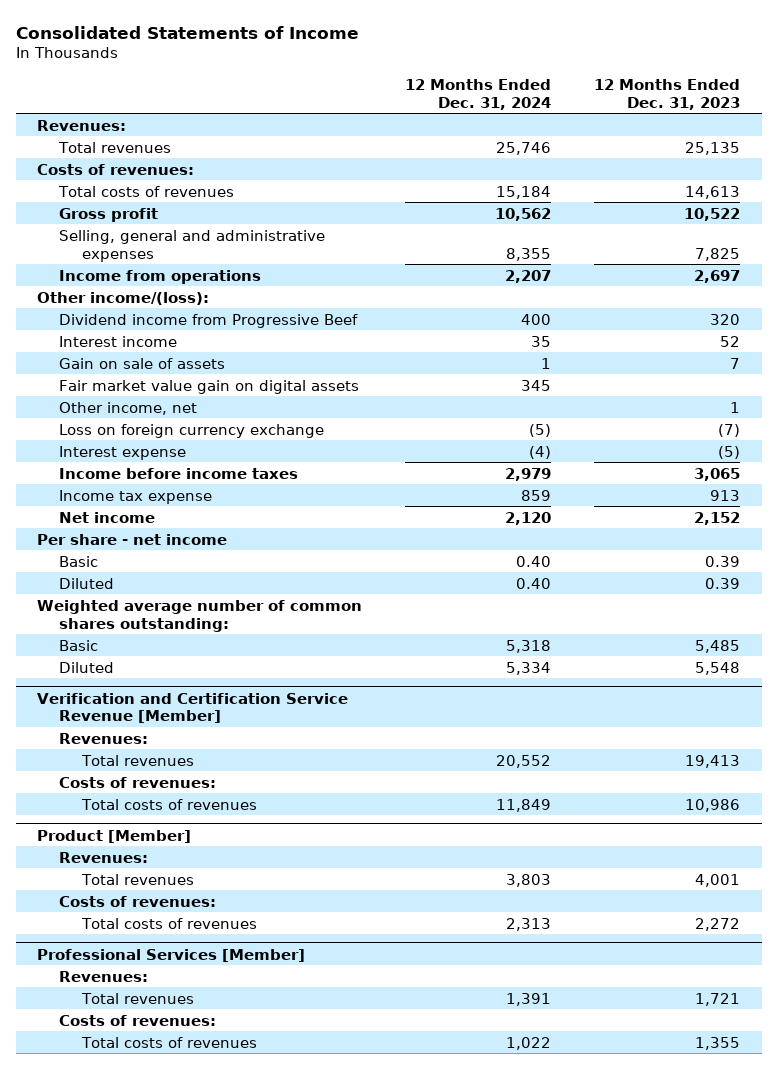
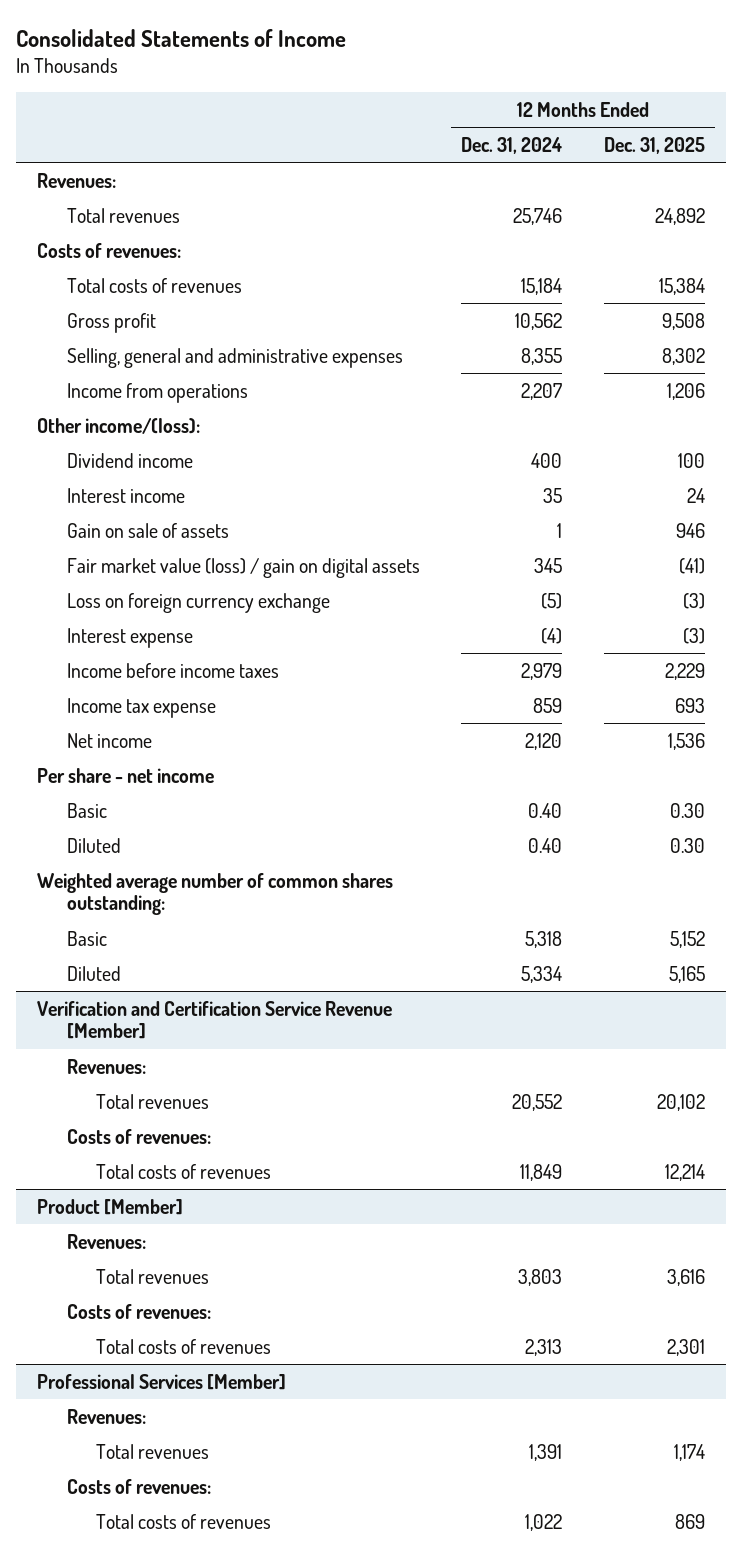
[594,78,741,110] 12 Months Ended Dec. 31, 2023 -> none
none -> [603,136,705,154] Dec. 31, 2025
[59,313,359,328] Dividend income from Progressive Beef -> [66,452,193,468] Dividend income
[59,401,198,415] Other income, net -> none
[59,379,360,394] Fair market value gain on digital assets -> [66,557,420,578] Fair market value (loss) / gain on digital assets

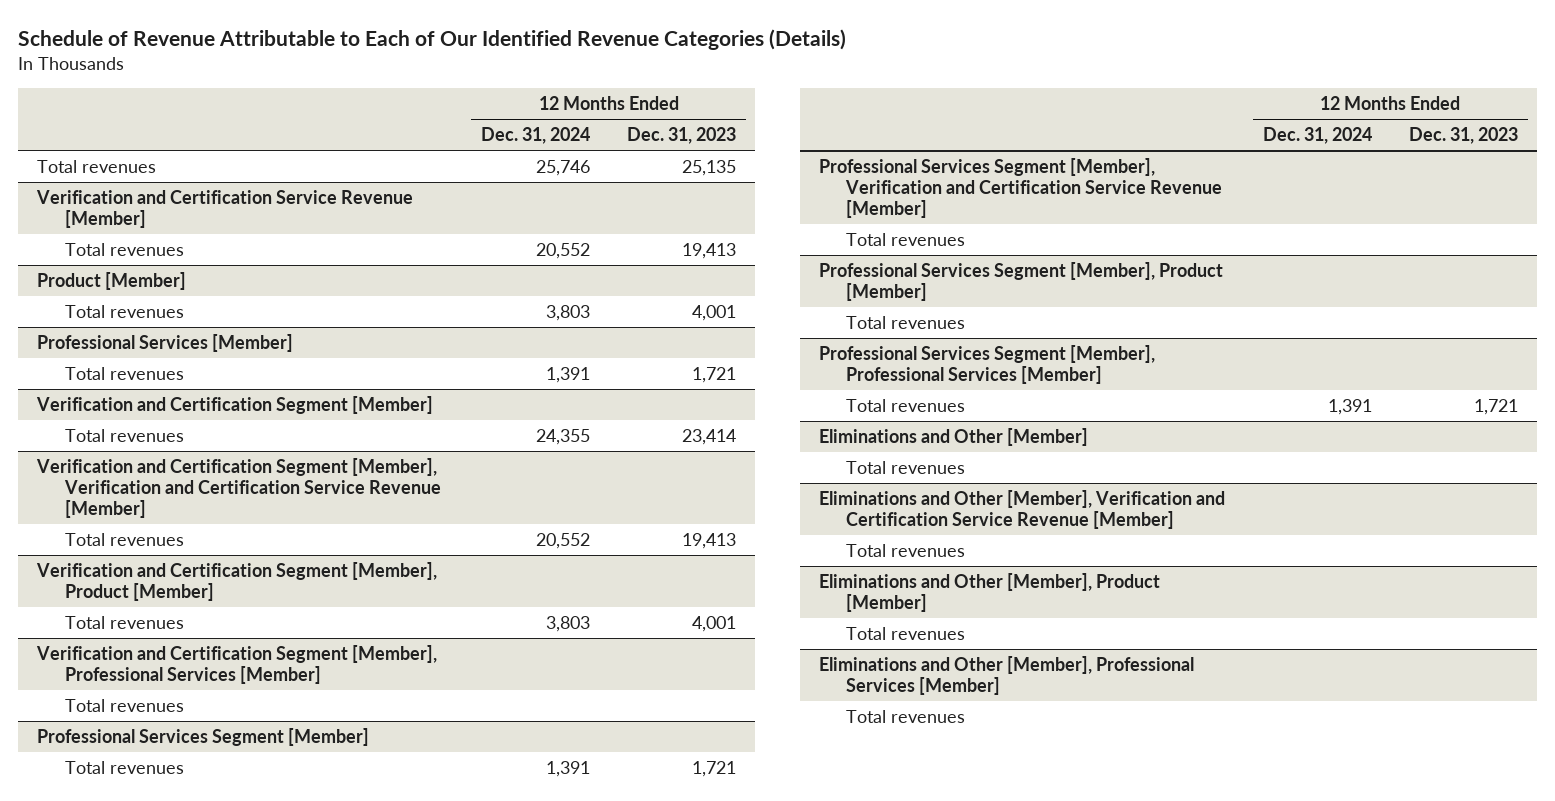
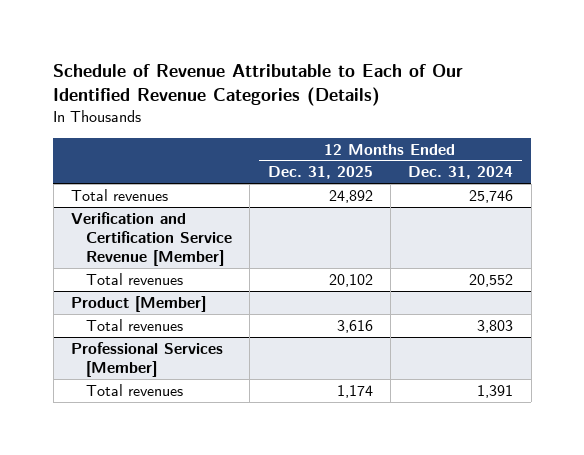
[627,127,737,145] Dec. 31, 2023 -> none
none -> [267,166,373,180] Dec. 31, 2025
[36,395,434,414] Verification and Certification Segment [Member] -> none
[64,428,184,442] Total revenues -> none
[36,457,441,518] Verification and Certification Segment [Member], Verification and Certification Service Revenue [Member] -> none
[64,532,184,546] Total revenues -> none
[36,561,438,601] Verification and Certification Segment [Member], Product [Member] -> none
[64,615,184,629] Total revenues -> none
[36,644,438,684] Verification and Certification Segment [Member], Professional Services [Member] -> none
[64,698,184,712] Total revenues -> none
[37,727,370,746] Professional Services Segment [Member] -> none
[64,760,184,774] Total revenues -> none
[818,157,1223,218] Professional Services Segment [Member], Verification and Certification Service Revenue [Member] -> none
[846,232,966,246] Total revenues -> none
[818,261,1223,301] Professional Services Segment [Member], Product [Member] -> none
[846,315,966,329] Total revenues -> none
[818,344,1155,384] Professional Services Segment [Member], Professional Services [Member] -> none
[846,398,966,412] Total revenues -> none
[818,427,1088,446] Eliminations and Other [Member] -> none
[846,460,966,474] Total revenues -> none
[818,489,1225,529] Eliminations and Other [Member], Verification and Certification Service Revenue [Member] -> none
[846,543,966,557] Total revenues -> none
[818,572,1160,612] Eliminations and Other [Member], Product [Member] -> none
[846,626,966,640] Total revenues -> none
[818,655,1194,695] Eliminations and Other [Member], Professional Services [Member] -> none
[846,709,966,723] Total revenues -> none

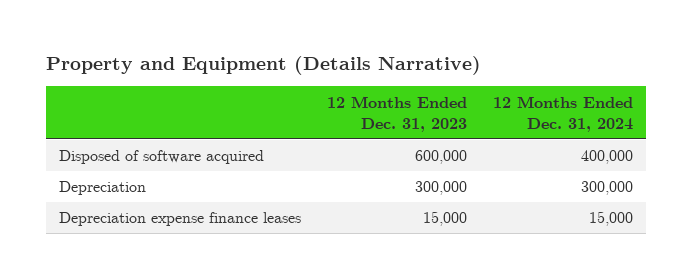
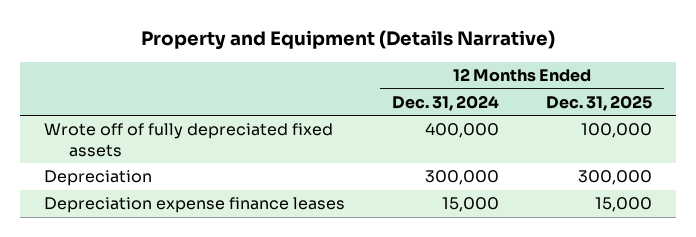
[326,95,467,132] 12 Months Ended Dec. 31, 2023 -> none
none -> [546,94,653,111] Dec. 31, 2025
[58,150,264,165] Disposed of software acquired -> [43,123,333,157] Wrote off of fully depreciated fixed assets

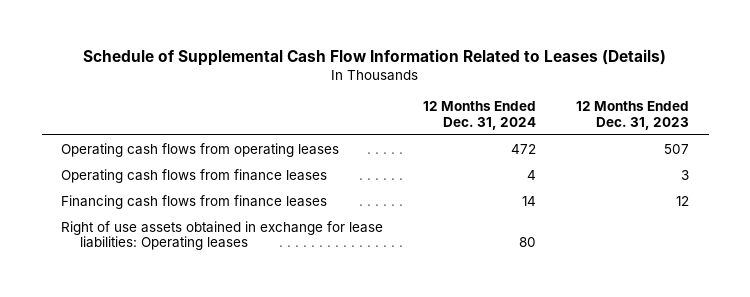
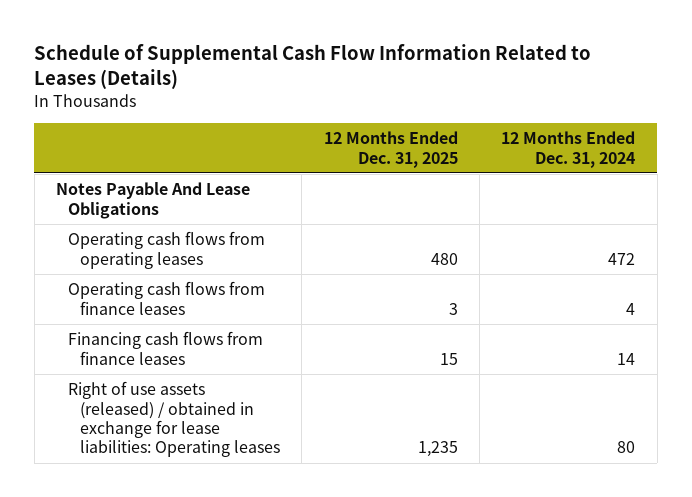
[575,101,689,130] 12 Months Ended Dec. 31, 2023 -> none
none -> [323,131,458,168] 12 Months Ended Dec. 31, 2025
none -> [56,182,251,219] Notes Payable And Lease Obligations
[61,220,384,251] Right of use assets obtained in exchange for lease liabilities: Operating leases -> [67,381,280,458] Right of use assets (released) / obtained in exchange for lease liabilities: Operating leases

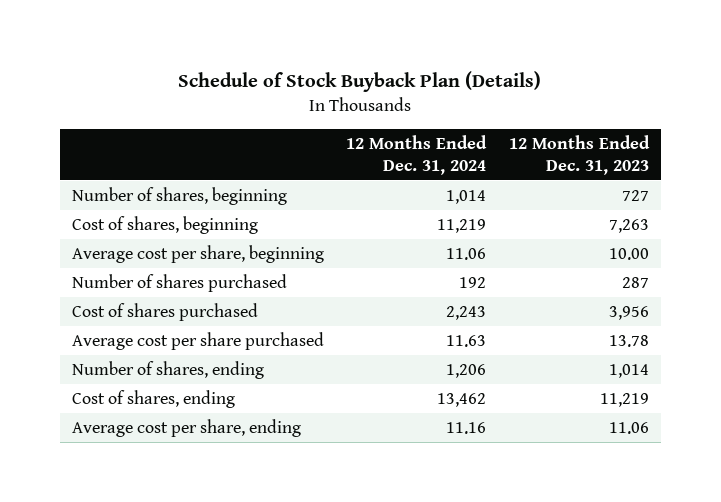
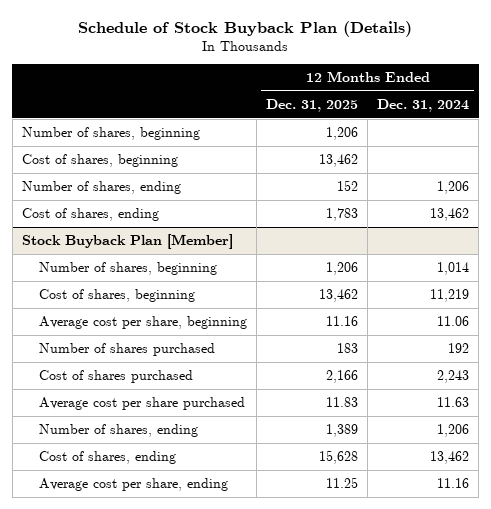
[509,134,651,175] 12 Months Ended Dec. 31, 2023 -> none
none -> [266,98,359,112] Dec. 31, 2025
none -> [21,127,200,141] Number of shares, beginning
none -> [21,154,178,168] Cost of shares, beginning
none -> [21,181,181,195] Number of shares, ending
none -> [21,208,159,222] Cost of shares, ending
none -> [21,234,233,250] Stock Buyback Plan [Member]

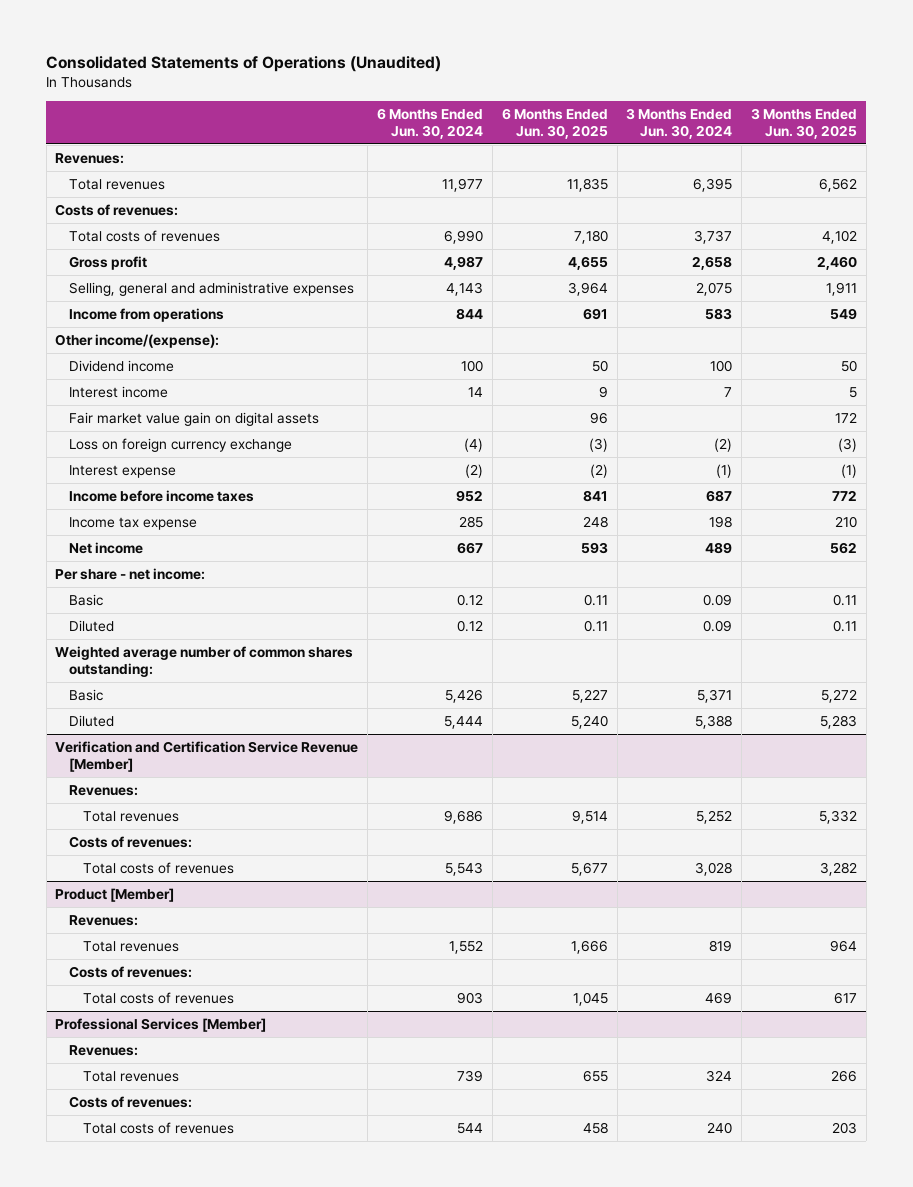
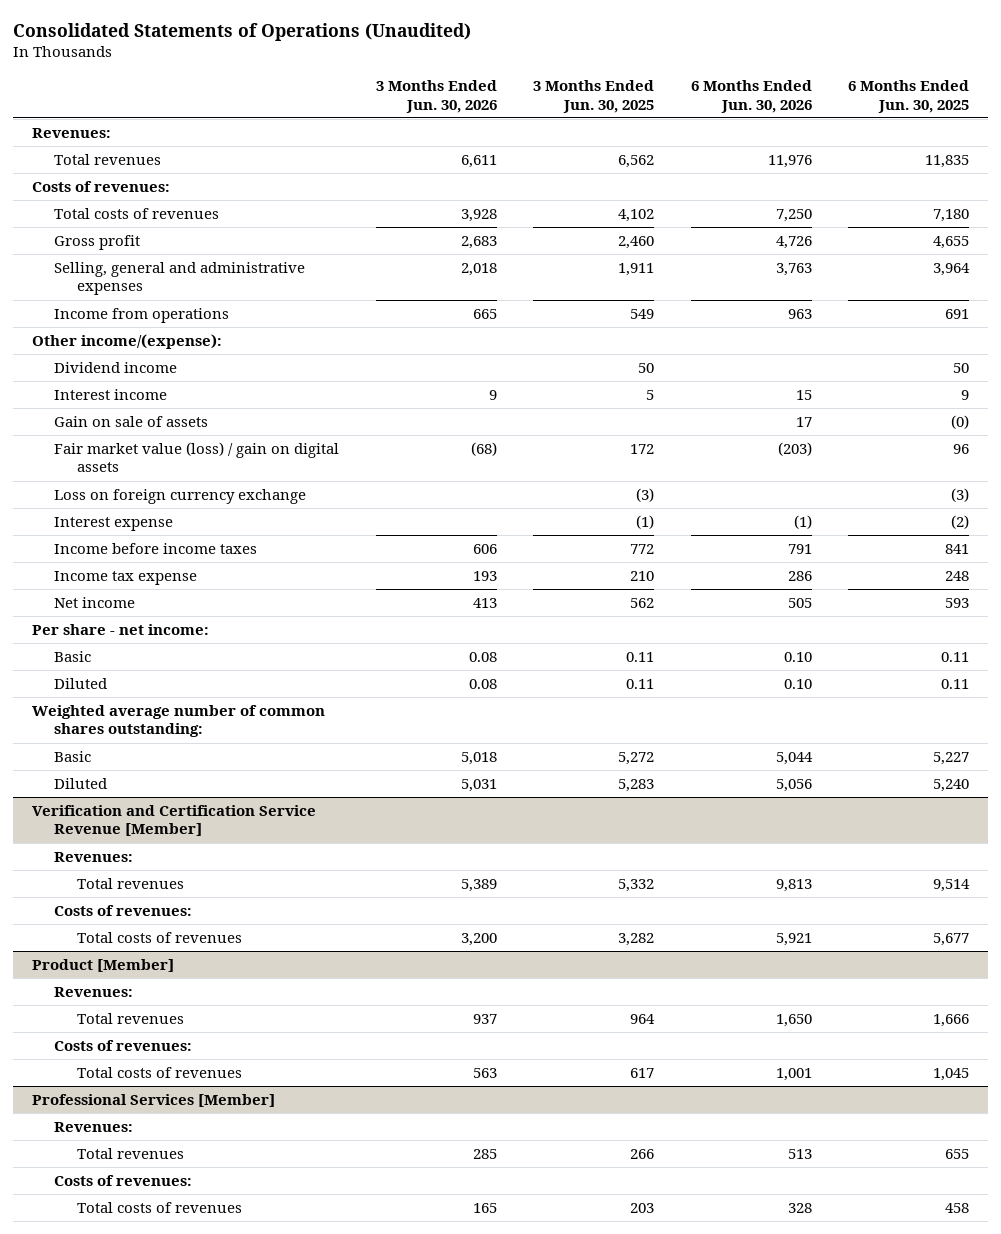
[377,107,484,139] 6 Months Ended Jun. 30, 2024 -> none
[626,107,733,139] 3 Months Ended Jun. 30, 2024 -> none
none -> [375,80,497,113] 3 Months Ended Jun. 30, 2026
none -> [690,80,812,113] 6 Months Ended Jun. 30, 2026
none -> [54,416,209,428] Gain on sale of assets
[69,411,320,426] Fair market value gain on digital assets -> [54,442,340,473] Fair market value (loss) / gain on digital assets

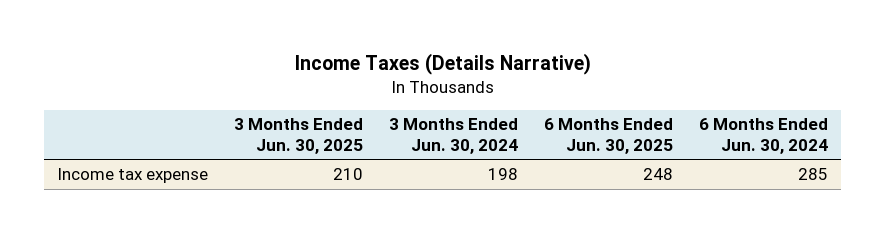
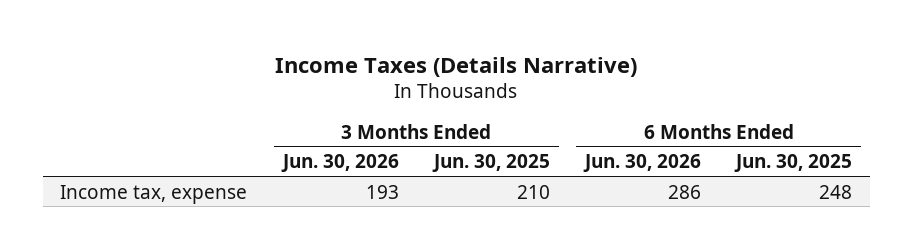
[389,118,519,155] 3 Months Ended Jun. 30, 2024 -> none
[699,118,829,155] 6 Months Ended Jun. 30, 2024 -> none
none -> [280,154,399,173] Jun. 30, 2026
none -> [583,154,702,173] Jun. 30, 2026
[56,168,208,184] Income tax expense -> [60,184,248,204] Income tax, expense

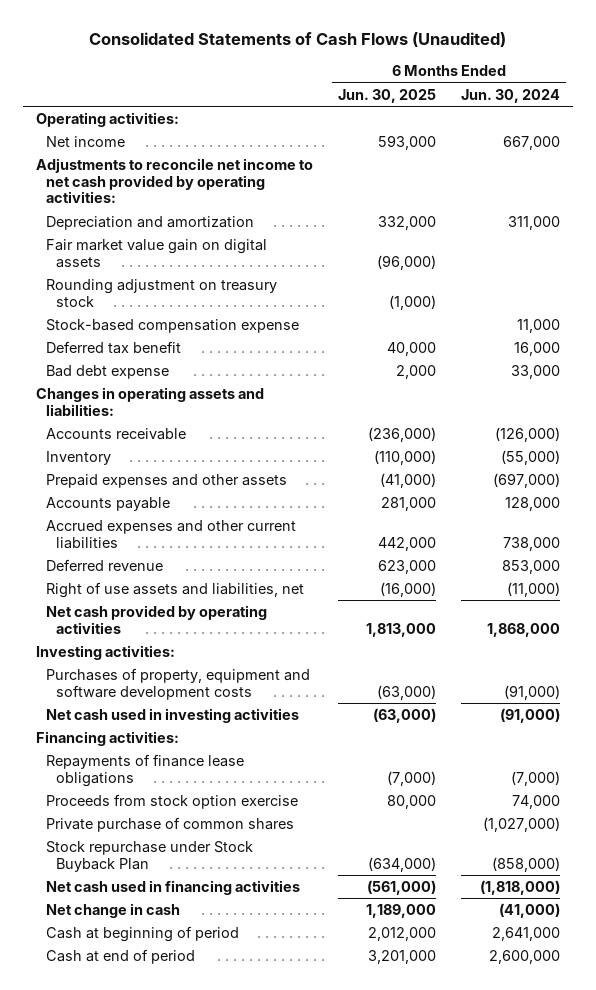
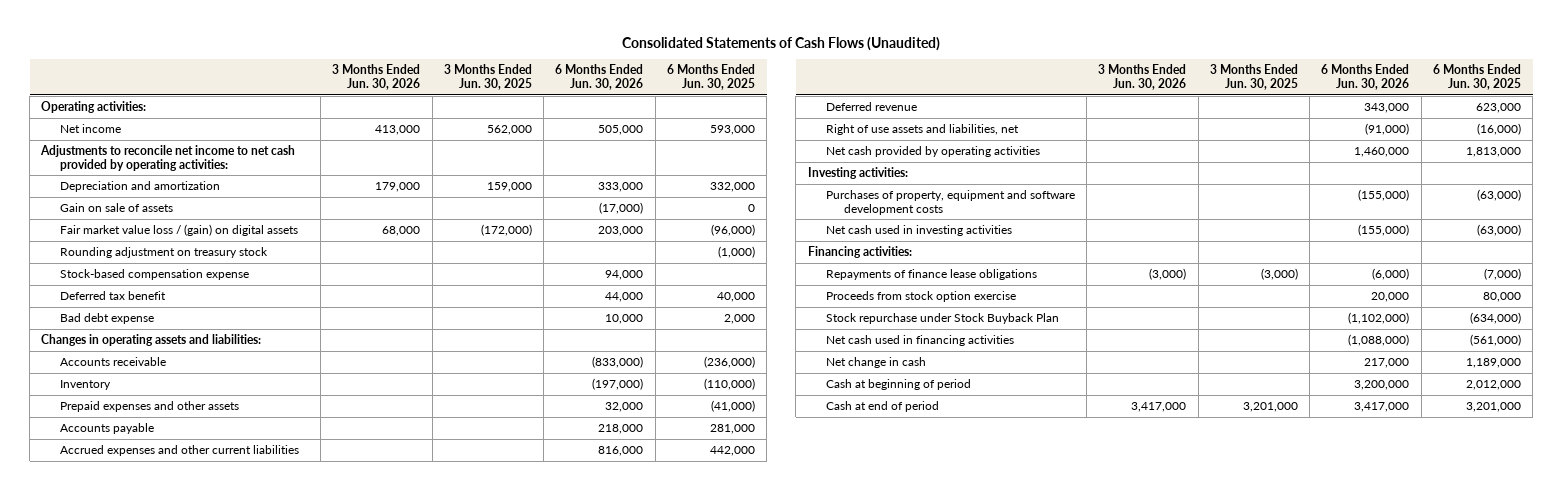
[461,88,561,103] Jun. 30, 2024 -> none
none -> [332,64,421,91] 3 Months Ended Jun. 30, 2026
none -> [443,64,532,91] 3 Months Ended Jun. 30, 2025
none -> [555,64,644,91] 6 Months Ended Jun. 30, 2026
none -> [59,203,173,213] Gain on sale of assets
[45,238,267,268] Fair market value gain on digital assets -> [59,224,298,237] Fair market value loss / (gain) on digital assets
[45,816,294,832] Private purchase of common shares -> none

